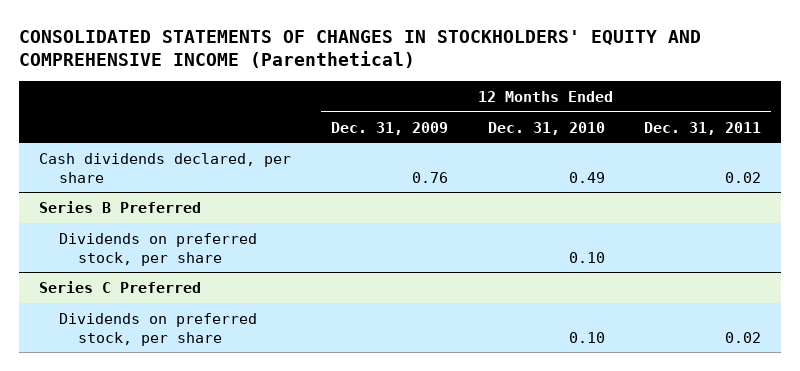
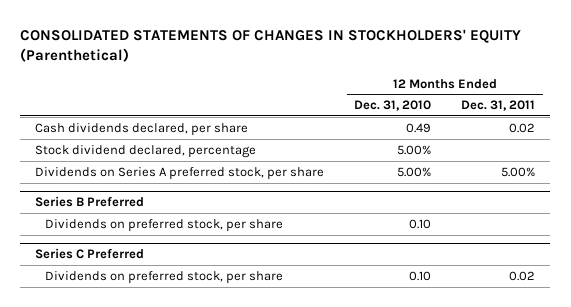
[19,29,702,68] CONSOLIDATED STATEMENTS OF CHANGES IN STOCKHOLDERS' EQUITY AND COMPREHENSIVE INCOME (Parenthetical) -> [20,29,522,62] CONSOLIDATED STATEMENTS OF CHANGES IN STOCKHOLDERS' EQUITY (Parenthetical)
[330,121,448,135] Dec. 31, 2009 -> none
none -> [35,144,257,158] Stock dividend declared, percentage
none -> [35,166,325,180] Dividends on Series A preferred stock, per share

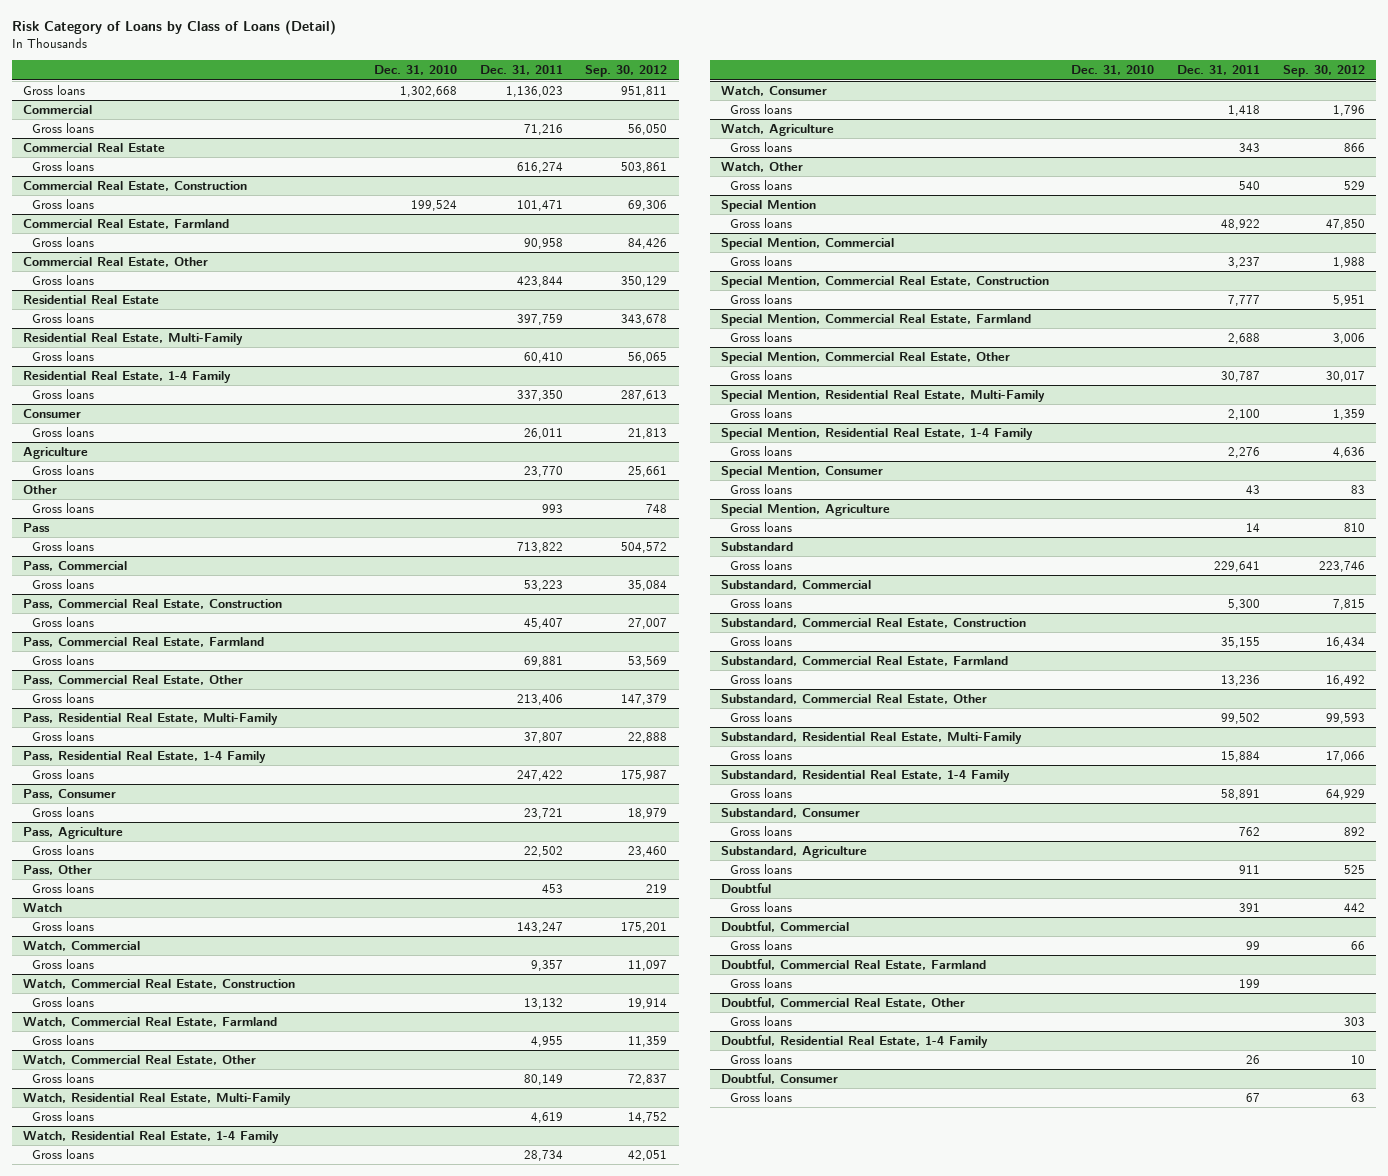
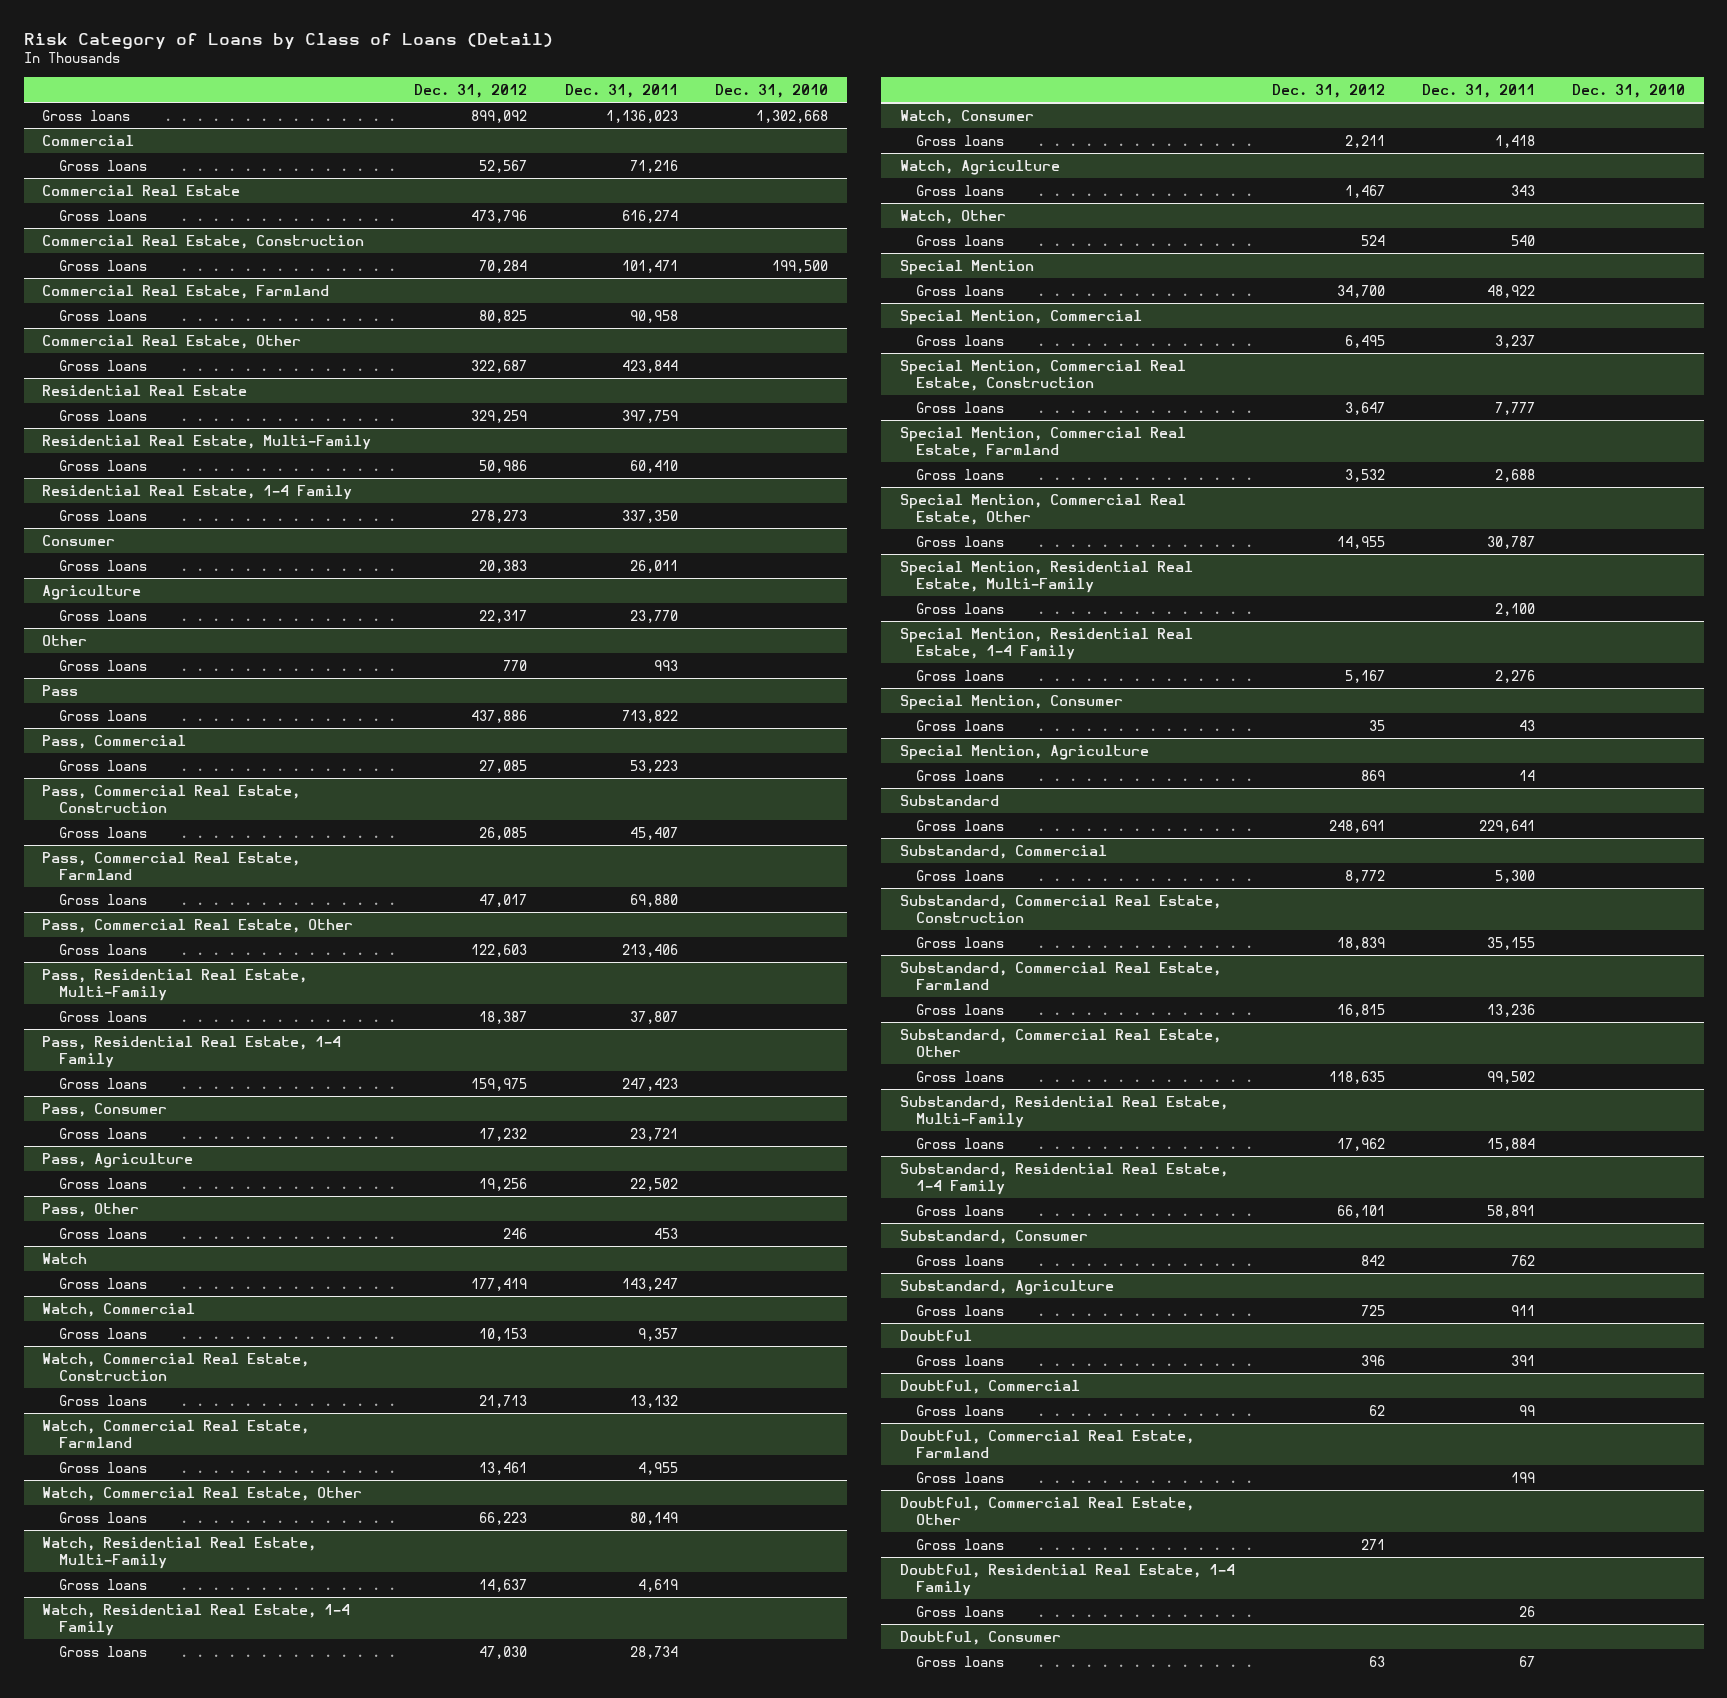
[585,65,668,78] Sep. 30, 2012 -> none
none -> [414,83,528,98] Dec. 31, 2012
[410,199,457,211] 199,524 -> [771,259,828,273] 199,500
[523,655,563,667] 69,881 -> [629,893,678,907] 69,880
[516,769,563,781] 247,422 -> [621,1077,678,1091] 247,423

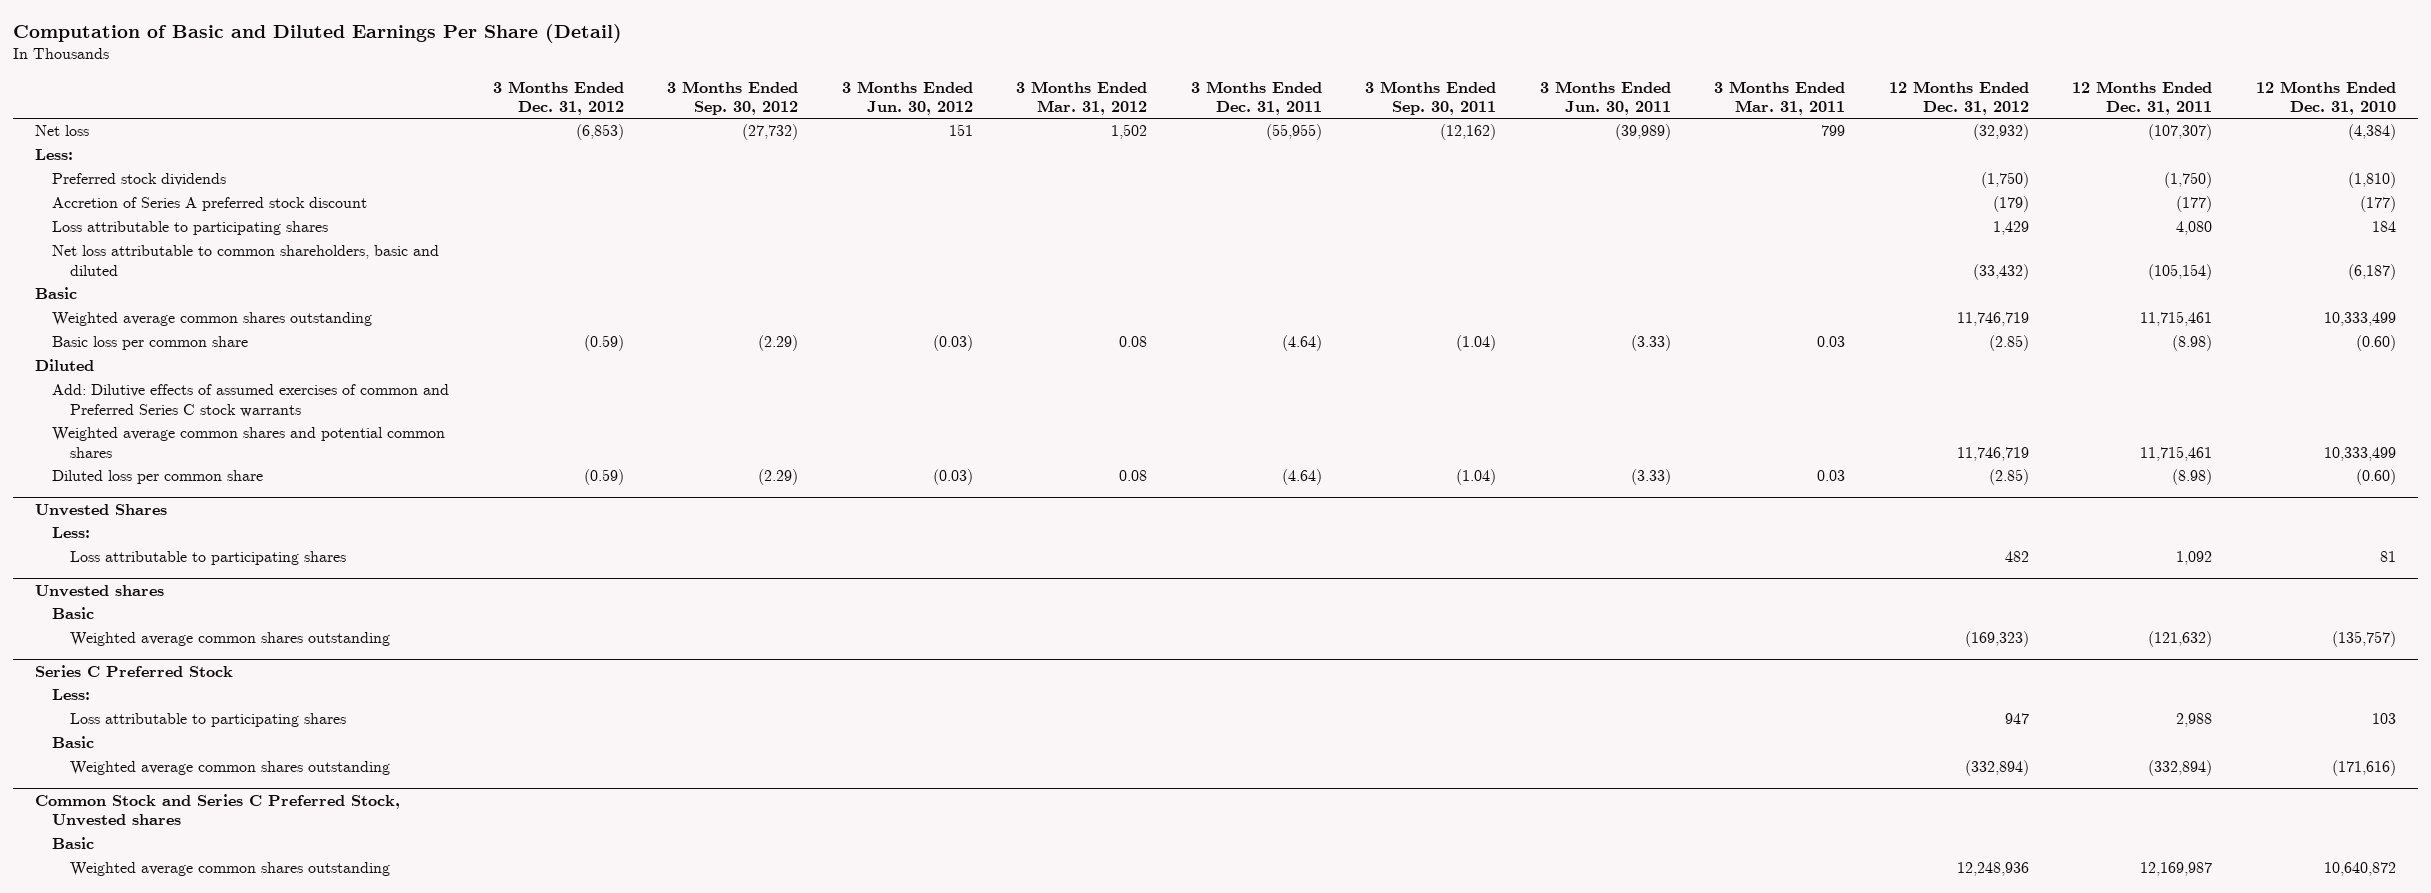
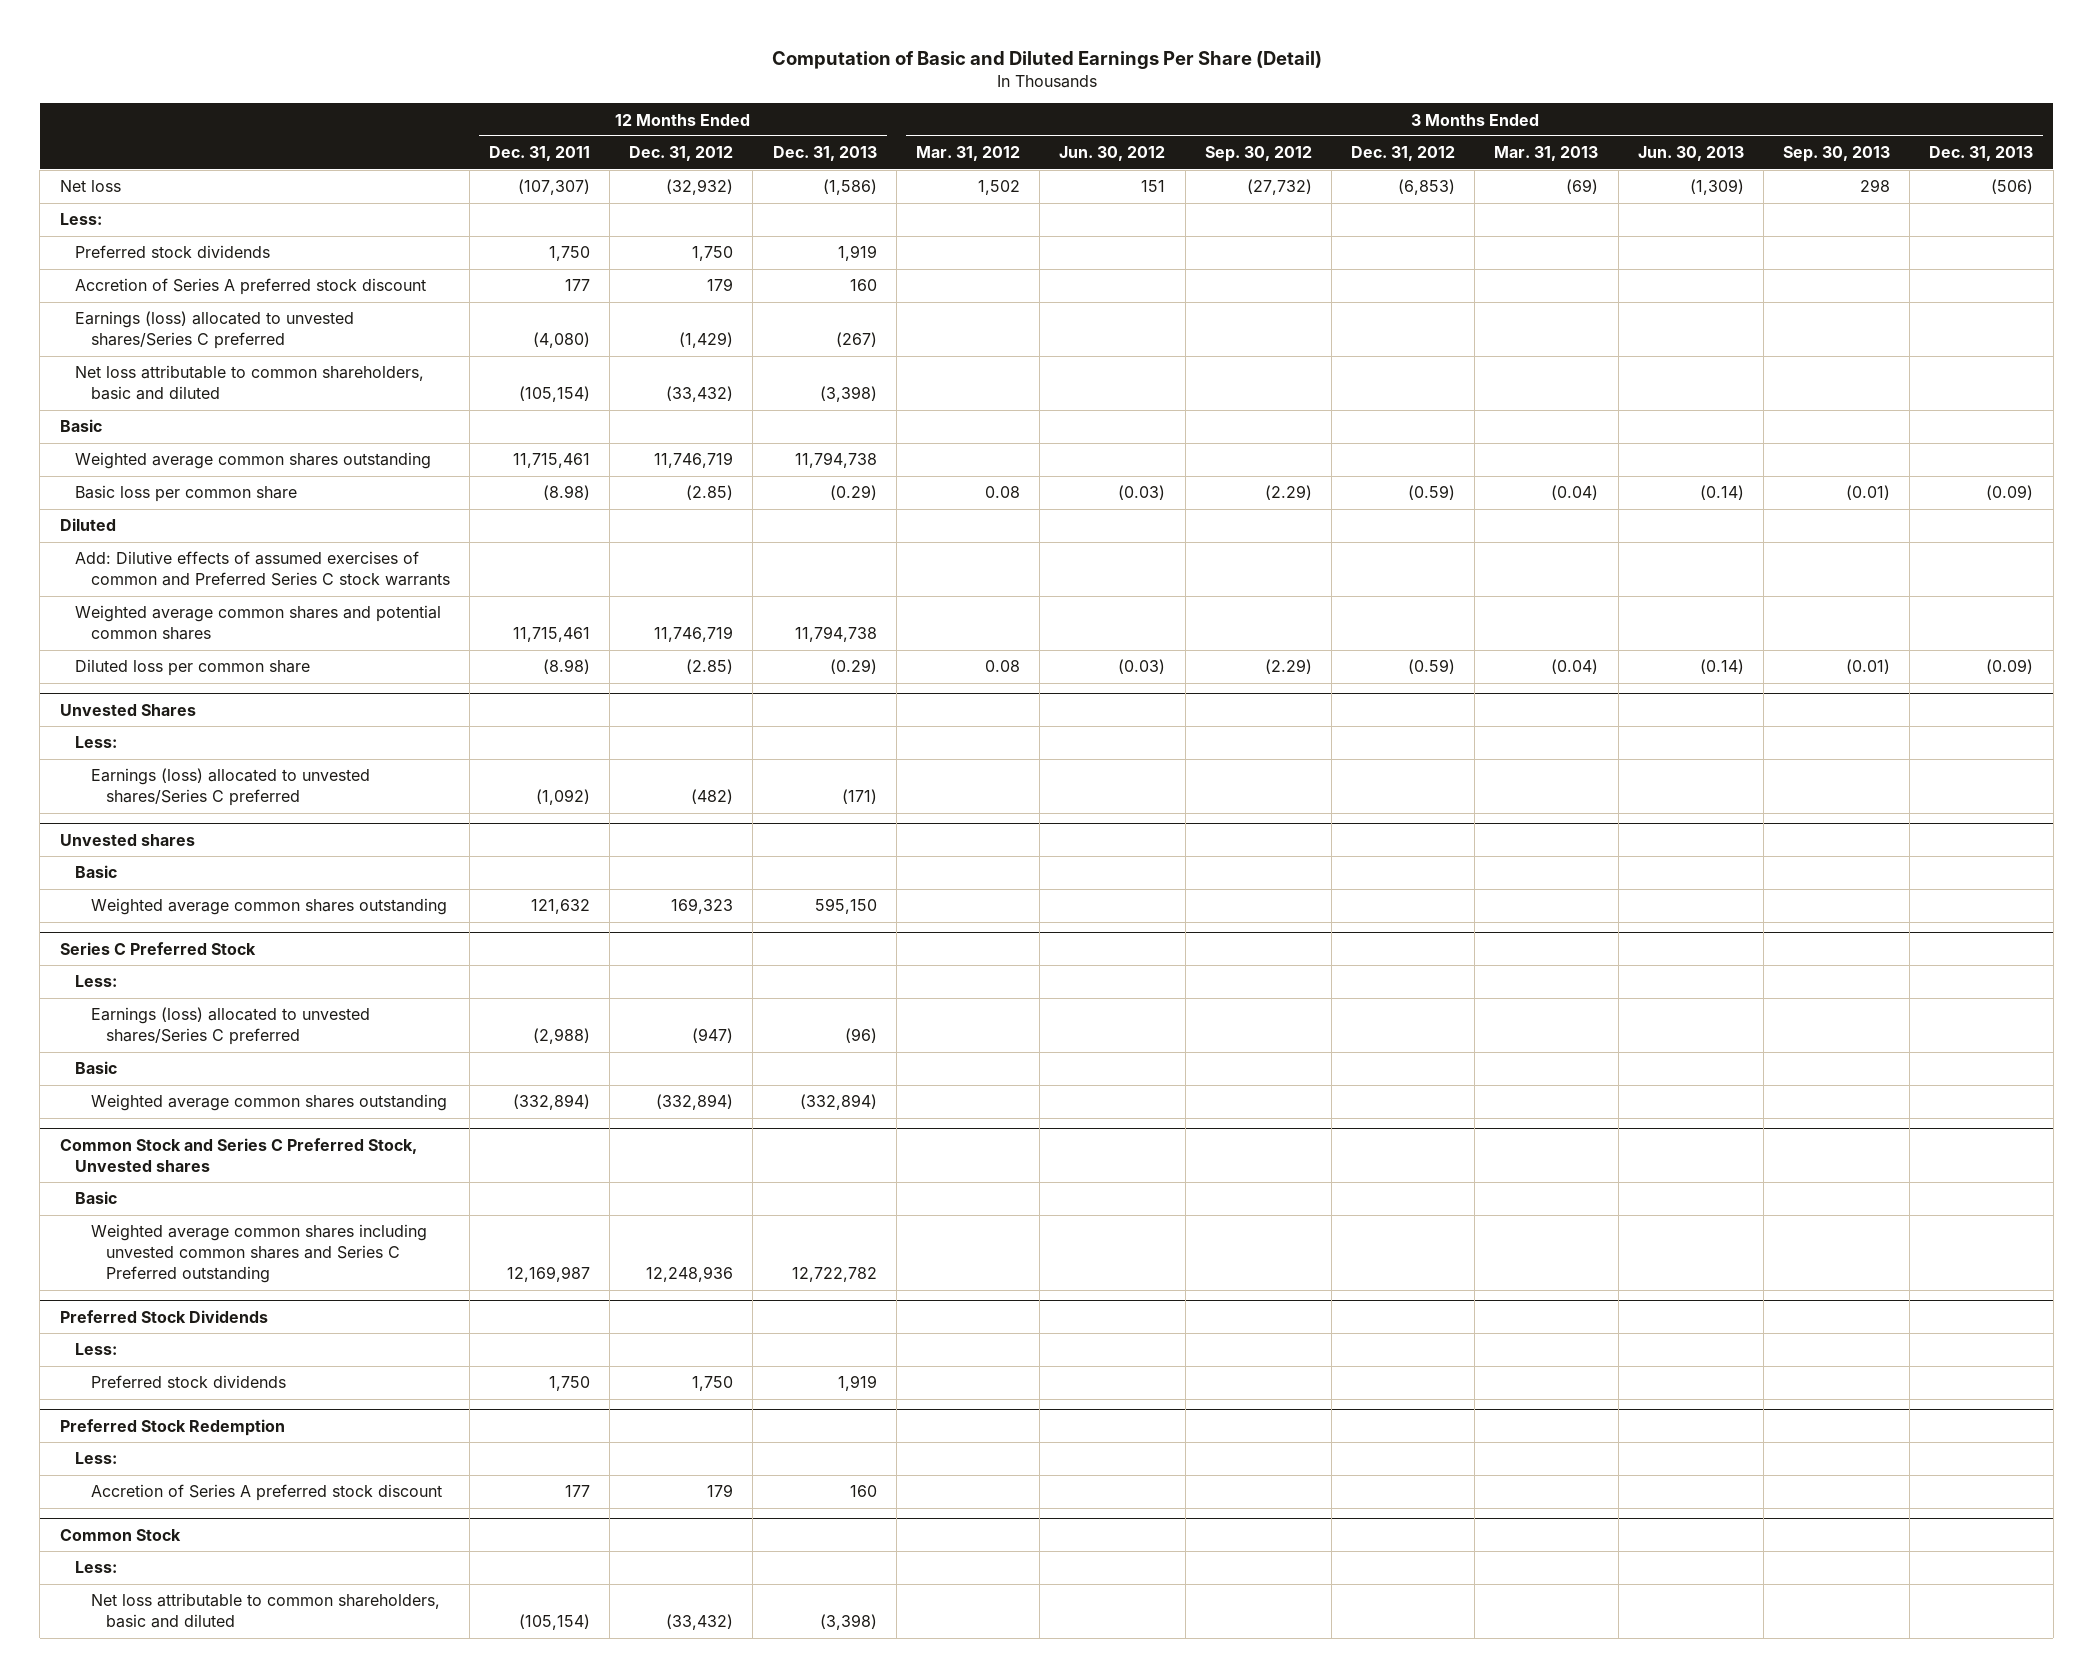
[1190,80,1322,116] 3 Months Ended Dec. 31, 2011 -> none
[1365,80,1497,116] 3 Months Ended Sep. 30, 2011 -> none
[1539,80,1671,116] 3 Months Ended Jun. 30, 2011 -> none
[1714,80,1846,116] 3 Months Ended Mar. 31, 2011 -> none
[2255,80,2396,116] 12 Months Ended Dec. 31, 2010 -> none
none -> [772,146,877,162] Dec. 31, 2013
none -> [1494,146,1599,162] Mar. 31, 2013
none -> [1637,146,1744,162] Jun. 30, 2013
none -> [1783,146,1891,163] Sep. 30, 2013
none -> [1929,146,2034,162] Dec. 31, 2013
[1980,172,2029,189] (1,750) -> [692,246,734,262] 1,750
[2164,172,2213,189] (1,750) -> [548,246,590,262] 1,750
[1992,196,2029,213] (179) -> [707,278,734,292] 179
[2176,196,2213,213] (177) -> [564,279,590,292] 177
[52,221,329,236] Loss attributable to participating shares -> [75,311,355,350] Earnings (loss) allocated to unvested shares/Series C preferred
[1992,221,2029,236] 1,429 -> [679,332,734,349] (1,429)
[2176,221,2213,236] 4,080 -> [532,332,590,349] (4,080)
[69,551,346,566] Loss attributable to participating shares -> [90,768,370,807] Earnings (loss) allocated to unvested shares/Series C preferred
[2004,551,2029,563] 482 -> [691,789,734,805] (482)
[2176,551,2213,566] 1,092 -> [535,789,590,806] (1,092)
[1964,631,2029,648] (169,323) -> [671,898,734,915] 169,323
[2148,631,2213,648] (121,632) -> [530,899,590,915] 121,632
[69,713,346,728] Loss attributable to participating shares -> [90,1007,370,1046] Earnings (loss) allocated to unvested shares/Series C preferred
[2004,713,2029,725] 947 -> [692,1028,734,1044] (947)
[2176,713,2213,728] 2,988 -> [532,1028,590,1045] (2,988)
[69,862,390,877] Weighted average common shares outstanding -> [90,1224,427,1284] Weighted average common shares including unvested common shares and Series C Preferred outstanding
none -> [59,1309,268,1323] Preferred Stock Dividends
none -> [75,1343,118,1356] Less:
none -> [90,1375,286,1389] Preferred stock dividends
none -> [59,1418,285,1436] Preferred Stock Redemption
none -> [75,1452,118,1465] Less:
none -> [90,1484,442,1502] Accretion of Series A preferred stock discount
none -> [59,1528,181,1541] Common Stock
none -> [75,1561,118,1574] Less:
none -> [90,1593,440,1629] Net loss attributable to common shareholders, basic and diluted

